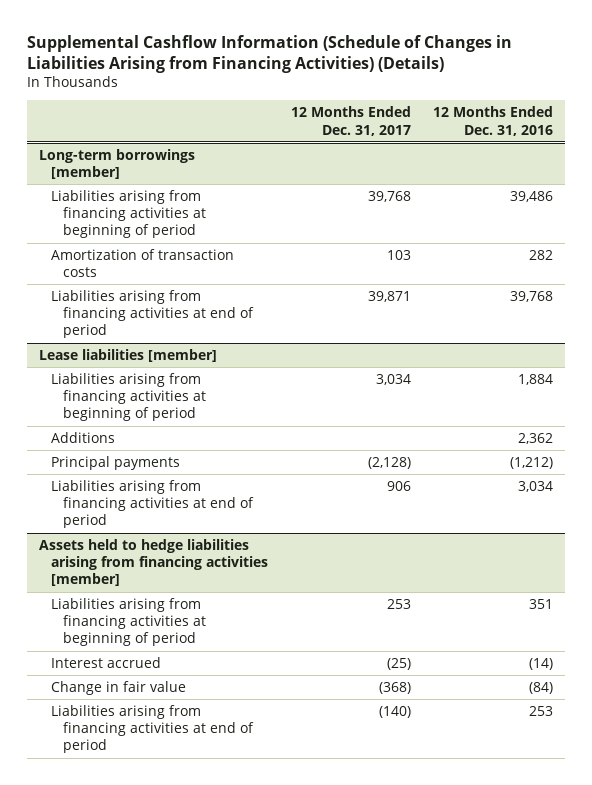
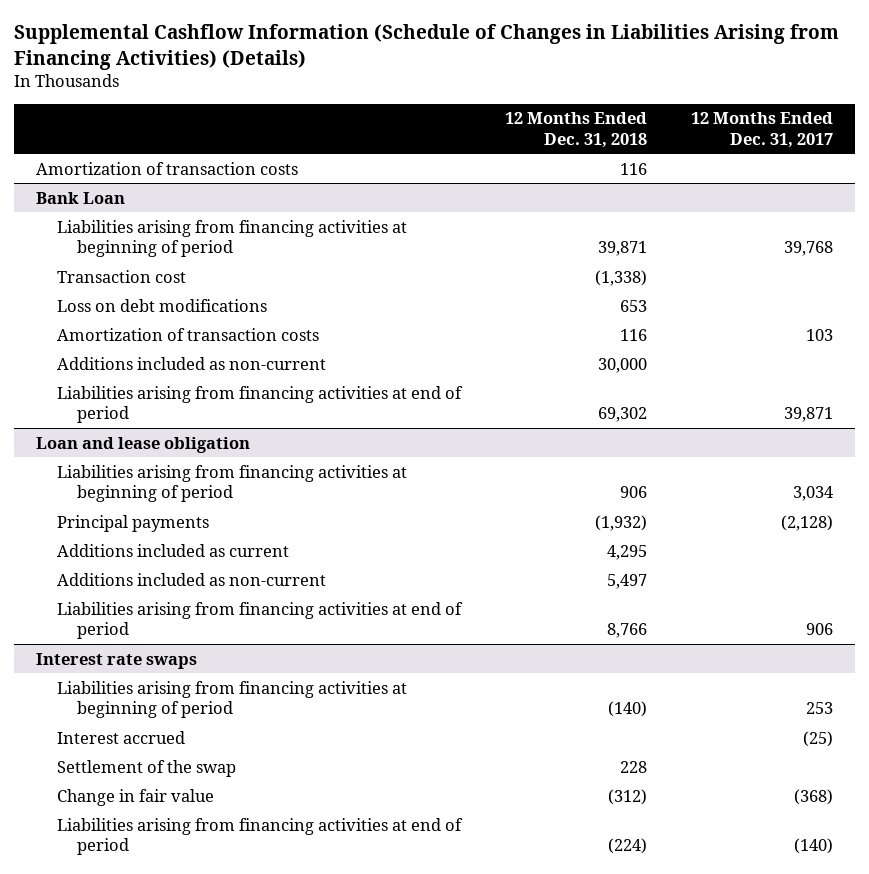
[433,106,554,136] 12 Months Ended Dec. 31, 2016 -> none
none -> [504,112,647,148] 12 Months Ended Dec. 31, 2018
none -> [35,161,298,175] Amortization of transaction costs
[38,148,195,180] Long-term borrowings [member] -> [35,191,125,204] Bank Loan
none -> [56,269,186,283] Transaction cost
none -> [56,298,267,312] Loss on debt modifications
none -> [56,356,326,370] Additions included as non-current
[38,348,217,362] Lease liabilities [member] -> [35,436,250,453] Loan and lease obligation
[51,431,116,443] Additions -> none
none -> [56,543,289,557] Additions included as current
none -> [56,572,326,586] Additions included as non-current
[38,538,269,587] Assets held to hedge liabilities arising from financing activities [member] -> [35,652,197,669] Interest rate swaps
none -> [56,759,236,777] Settlement of the swap

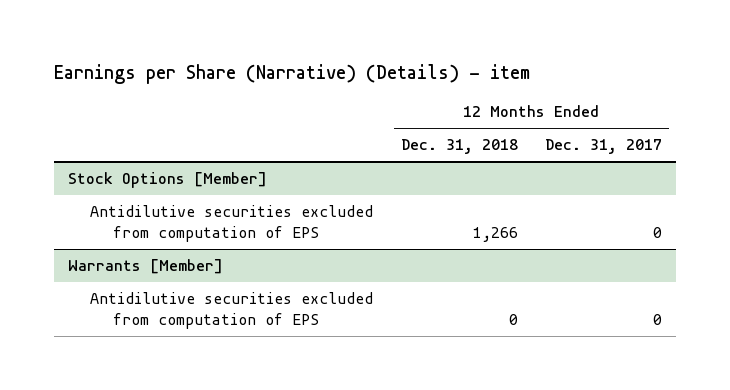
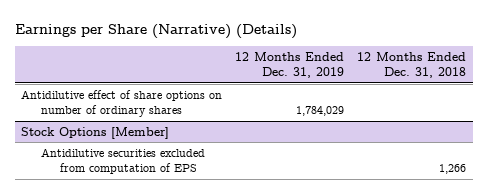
[54,64,531,85] Earnings per Share (Narrative) (Details) - item -> [14,23,297,39] Earnings per Share (Narrative) (Details)
[544,139,662,155] Dec. 31, 2017 -> none
none -> [235,51,345,79] 12 Months Ended Dec. 31, 2019
none -> [21,89,223,118] Antidilutive effect of share options on number of ordinary shares
[67,259,223,275] Warrants [Member] -> none
[90,292,374,329] Antidilutive securities excluded from computation of EPS -> none

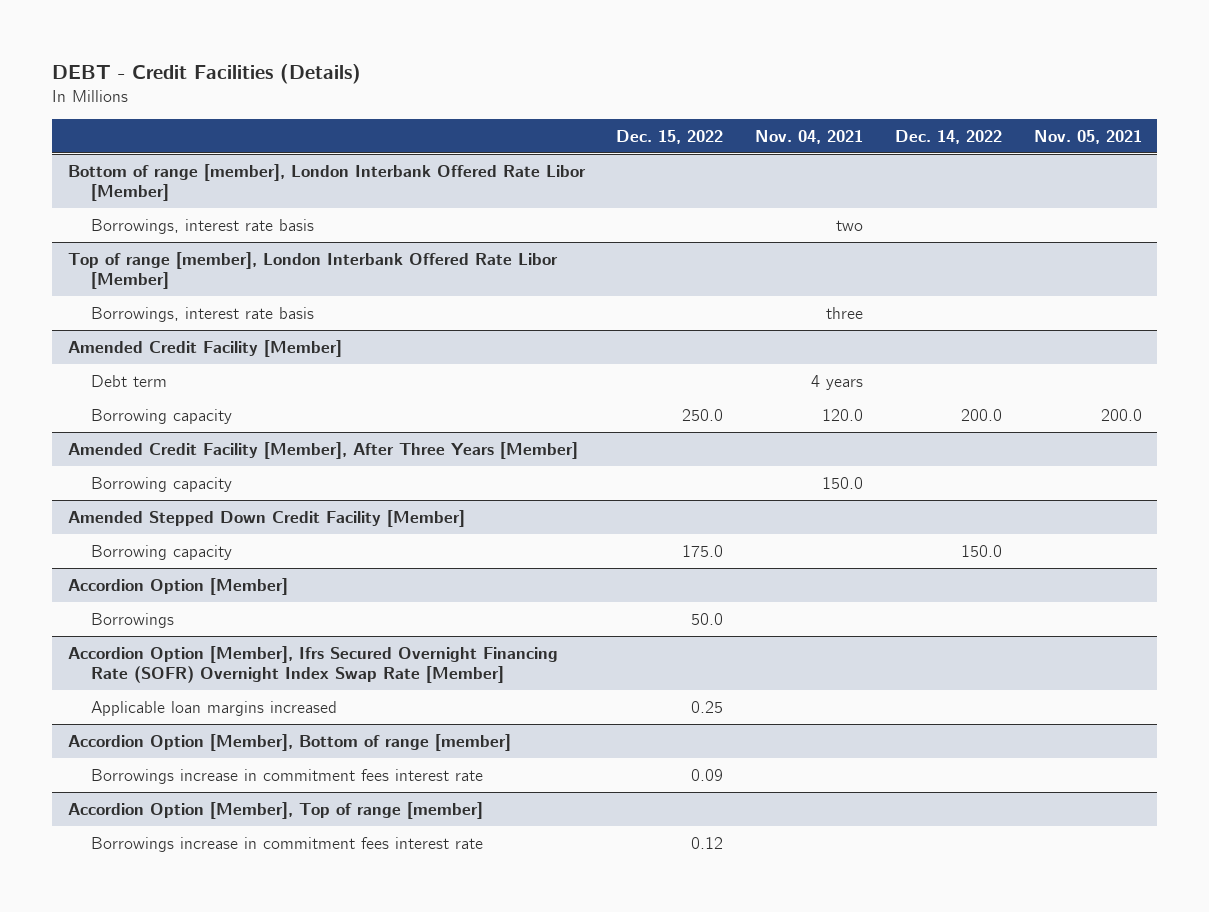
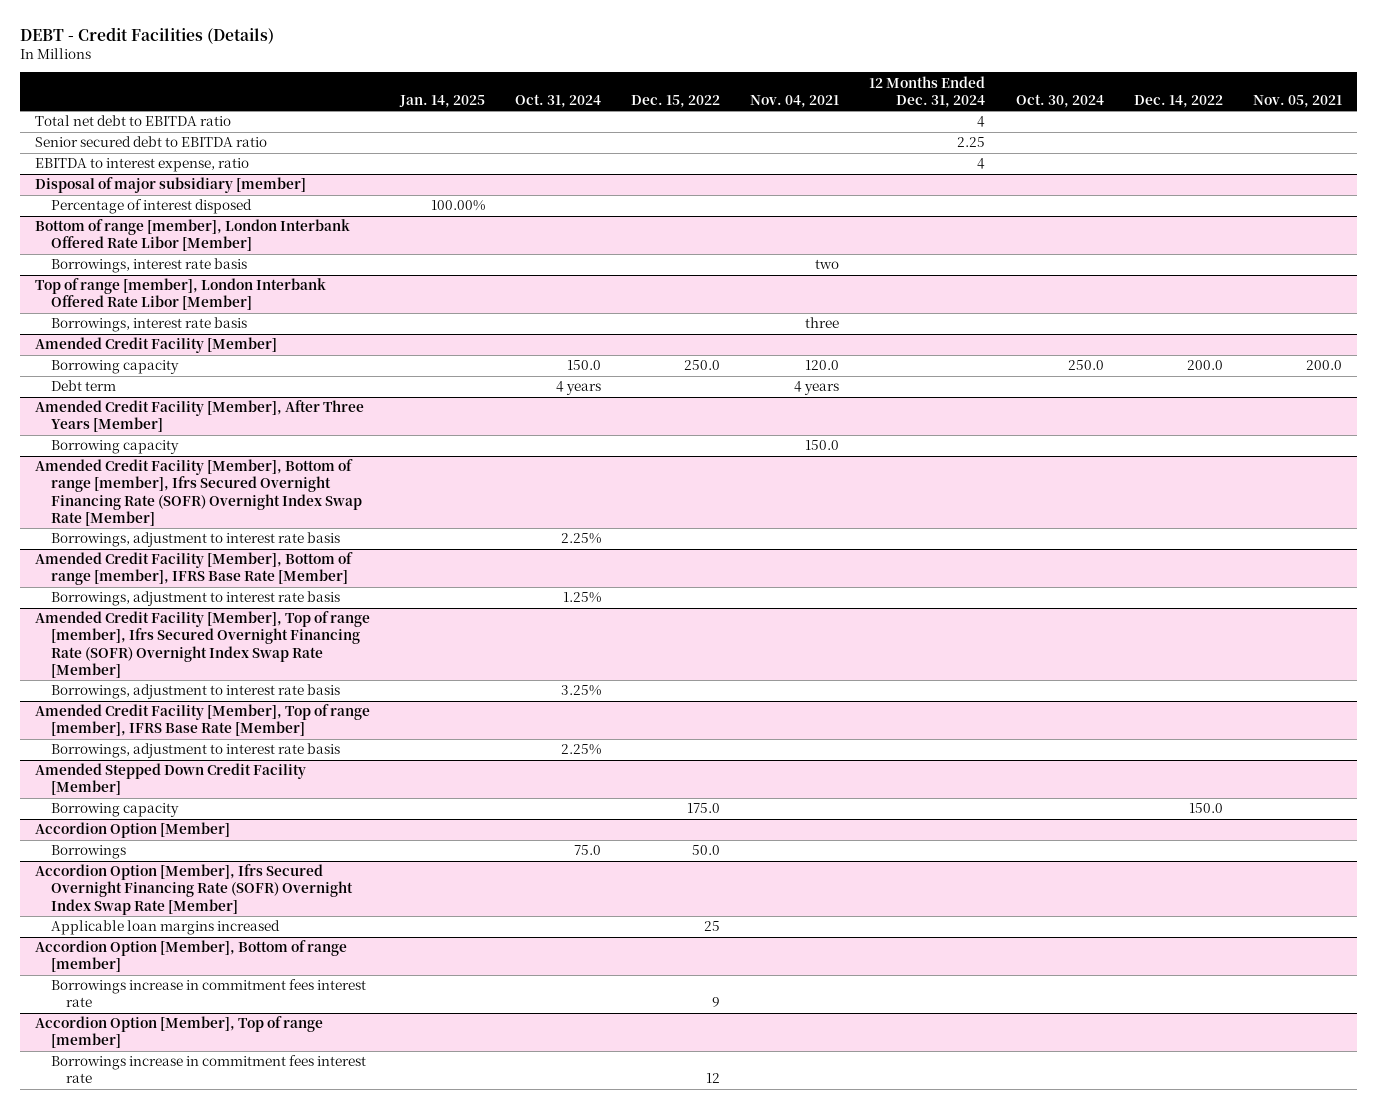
none -> [399,94,486,108] Jan. 14, 2025
none -> [515,93,602,108] Oct. 31, 2024
none -> [869,75,986,108] 12 Months Ended Dec. 31, 2024
none -> [1015,93,1104,108] Oct. 30, 2024
none -> [35,115,232,127] Total net debt to EBITDA ratio
none -> [35,136,268,148] Senior secured debt to EBITDA ratio
none -> [35,158,250,173] EBITDA to interest expense, ratio
none -> [35,177,307,194] Disposal of major subsidiary [member]
none -> [50,199,252,215] Percentage of interest disposed
[91,374,168,387] Debt term -> [50,380,116,392] Debt term
none -> [35,459,362,526] Amended Credit Facility [Member], Bottom of range [member], Ifrs Secured Overnight Financing Rate (SOFR) Overnight Index Swap Rate [Member]
none -> [50,532,340,548] Borrowings, adjustment to interest rate basis
none -> [35,552,354,586] Amended Credit Facility [Member], Bottom of range [member], IFRS Base Rate [Member]
none -> [50,591,340,607] Borrowings, adjustment to interest rate basis
none -> [35,611,371,678] Amended Credit Facility [Member], Top of range [member], Ifrs Secured Overnight Financing Rate (SOFR) Overnight Index Swap Rate [Member]
none -> [50,684,340,700] Borrowings, adjustment to interest rate basis
none -> [35,704,371,737] Amended Credit Facility [Member], Top of range [member], IFRS Base Rate [Member]
none -> [50,743,340,759] Borrowings, adjustment to interest rate basis
[691,700,724,713] 0.25 -> [704,921,721,932] 25
[691,768,724,781] 0.09 -> [712,997,721,1008] 9
[691,836,724,849] 0.12 -> [706,1073,721,1084] 12

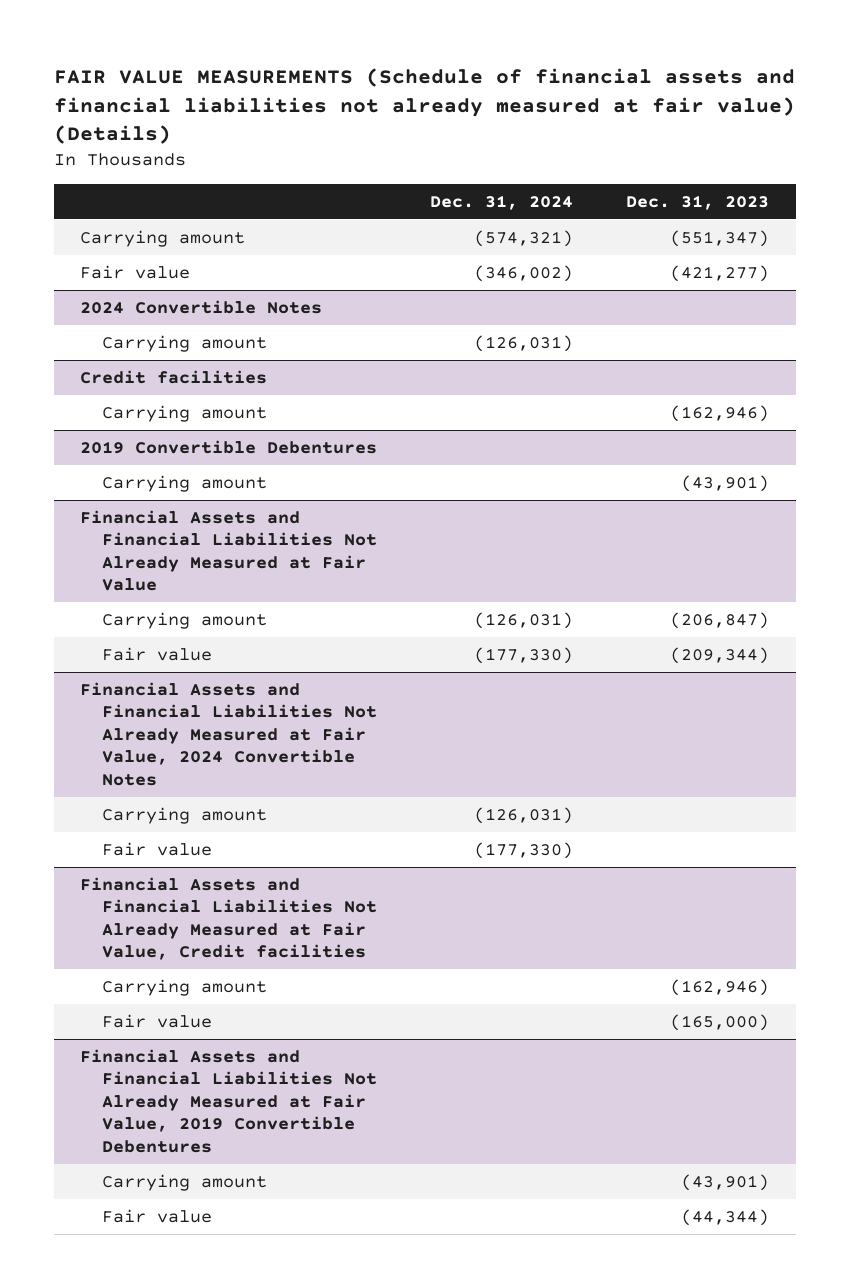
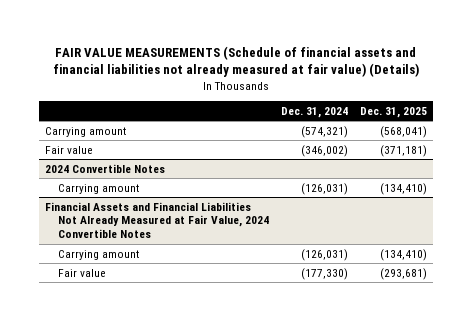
[626,194,770,210] Dec. 31, 2023 -> none
none -> [359,106,427,118] Dec. 31, 2025
[80,369,268,384] Credit facilities -> none
[102,404,268,422] Carrying amount -> none
[80,439,378,454] 2019 Convertible Debentures -> none
[102,474,268,492] Carrying amount -> none
[80,509,378,592] Financial Assets and Financial Liabilities Not Already Measured at Fair Value -> none
[102,611,268,629] Carrying amount -> none
[102,646,213,661] Fair value -> none
[80,876,378,961] Financial Assets and Financial Liabilities Not Already Measured at Fair Value, Credit facilities -> none
[102,978,268,996] Carrying amount -> none
[102,1013,213,1028] Fair value -> none
[80,1048,378,1153] Financial Assets and Financial Liabilities Not Already Measured at Fair Value, 2019 Convertible Debentures -> none
[102,1173,268,1191] Carrying amount -> none
[102,1208,213,1223] Fair value -> none

